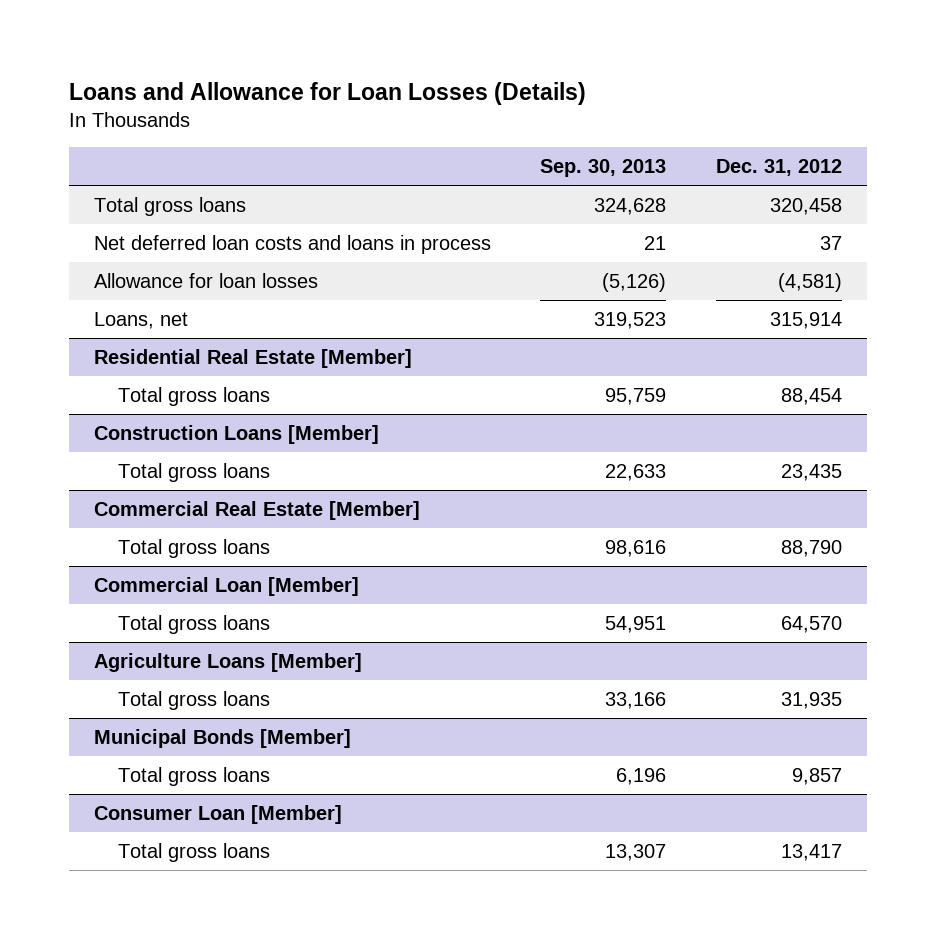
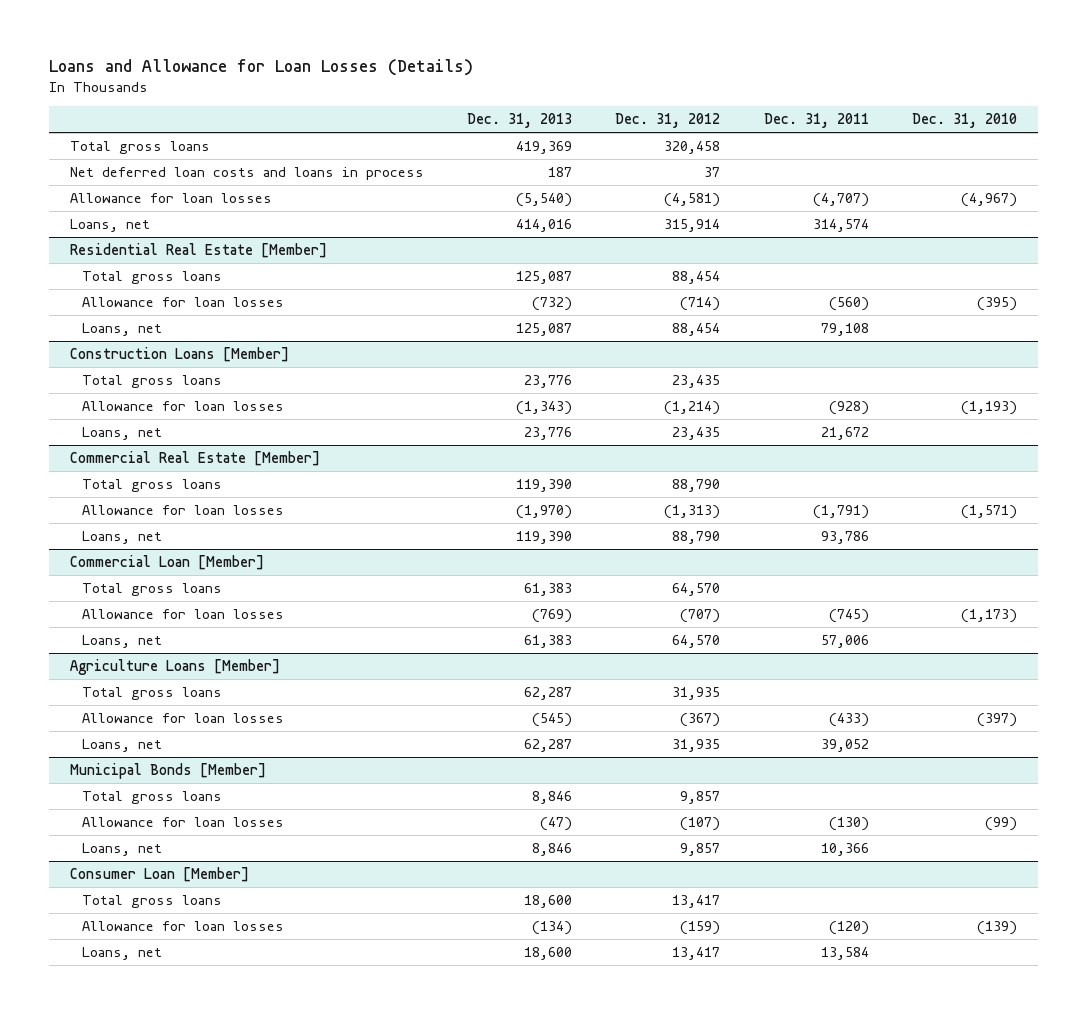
[540,159,667,178] Sep. 30, 2013 -> none
none -> [467,113,573,129] Dec. 31, 2013
none -> [763,113,869,129] Dec. 31, 2011
none -> [911,113,1017,129] Dec. 31, 2010
none -> [82,297,285,308] Allowance for loan losses
none -> [82,323,163,337] Loans, net
none -> [82,401,285,412] Allowance for loan losses
none -> [82,427,163,441] Loans, net
none -> [82,505,285,516] Allowance for loan losses
none -> [82,531,163,545] Loans, net
none -> [82,609,285,620] Allowance for loan losses
none -> [82,635,163,649] Loans, net
none -> [82,713,285,724] Allowance for loan losses
none -> [82,739,163,753] Loans, net
none -> [82,817,285,828] Allowance for loan losses
none -> [82,843,163,857] Loans, net
none -> [82,921,285,932] Allowance for loan losses
none -> [82,947,163,961] Loans, net

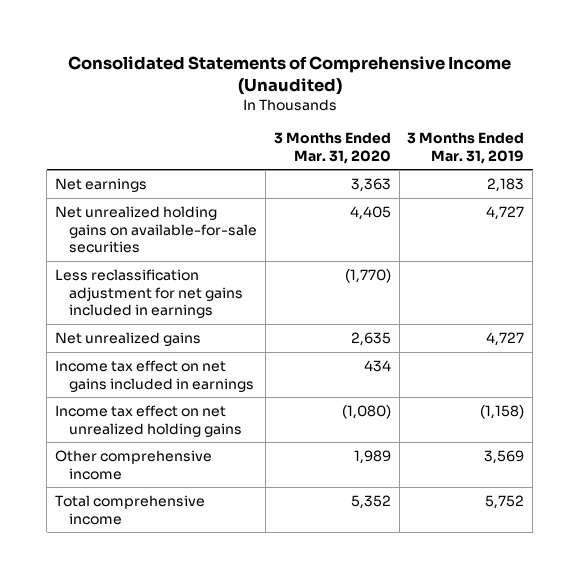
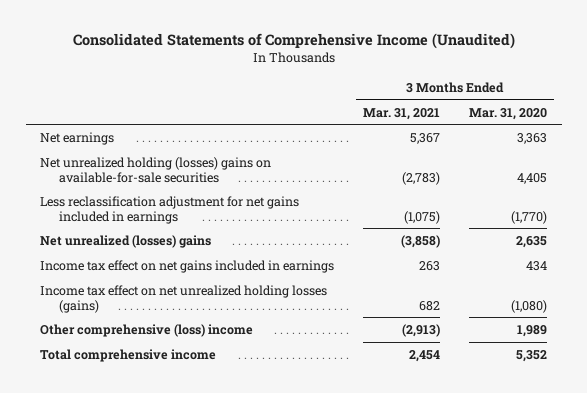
[407,131,525,164] 3 Months Ended Mar. 31, 2019 -> none
none -> [363,107,441,120] Mar. 31, 2021
[54,205,258,254] Net unrealized holding gains on available-for-sale securities -> [40,156,272,183] Net unrealized holding (losses) gains on available-for-sale securities
[54,331,201,346] Net unrealized gains -> [40,234,212,248] Net unrealized (losses) gains
[54,404,243,437] Income tax effect on net unrealized holding gains -> [40,284,328,313] Income tax effect on net unrealized holding losses (gains)
[54,449,212,480] Other comprehensive income -> [40,323,254,337] Other comprehensive (loss) income

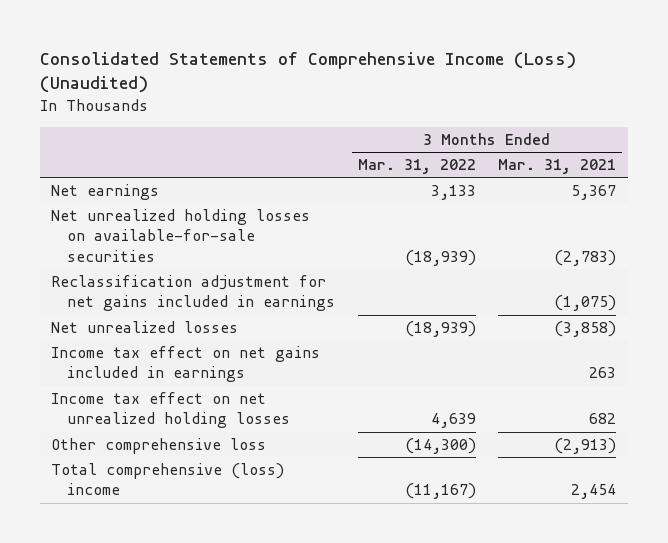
[72,33,515,50] Consolidated Statements of Comprehensive Income (Unaudited) -> [40,51,577,94] Consolidated Statements of Comprehensive Income (Loss) (Unaudited)
[469,107,548,120] Mar. 31, 2020 -> none
none -> [357,159,476,175] Mar. 31, 2022
[40,156,272,183] Net unrealized holding (losses) gains on available-for-sale securities -> [51,209,311,262] Net unrealized holding losses on available-for-sale securities
[40,195,300,224] Less reclassification adjustment for net gains included in earnings -> [51,275,336,312] Reclassification adjustment for net gains included in earnings
[40,234,212,248] Net unrealized (losses) gains -> [51,321,239,334] Net unrealized losses
[40,284,328,313] Income tax effect on net unrealized holding losses (gains) -> [51,392,291,429] Income tax effect on net unrealized holding losses
[40,323,254,337] Other comprehensive (loss) income -> [51,438,267,455] Other comprehensive loss
[40,348,217,362] Total comprehensive income -> [51,463,285,496] Total comprehensive (loss) income

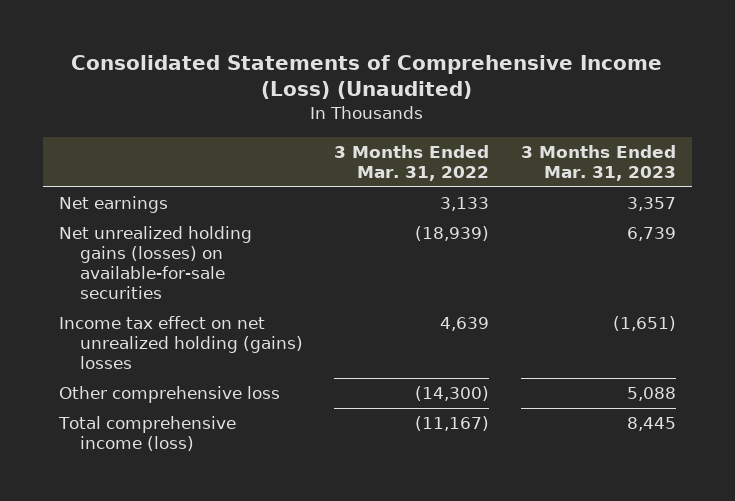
[498,159,617,175] Mar. 31, 2021 -> none
none -> [520,144,676,181] 3 Months Ended Mar. 31, 2023
[51,275,336,312] Reclassification adjustment for net gains included in earnings -> none
[51,321,239,334] Net unrealized losses -> none
[51,346,321,383] Income tax effect on net gains included in earnings -> none
[51,209,311,262] Net unrealized holding losses on available-for-sale securities -> [58,226,252,300] Net unrealized holding gains (losses) on available-for-sale securities
[51,392,291,429] Income tax effect on net unrealized holding losses -> [58,316,303,370] Income tax effect on net unrealized holding (gains) losses
[51,463,285,496] Total comprehensive (loss) income -> [57,416,236,452] Total comprehensive income (loss)

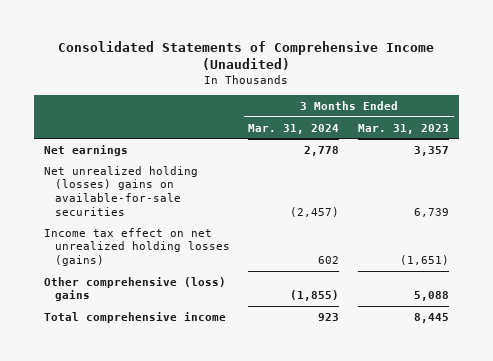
[71,54,663,100] Consolidated Statements of Comprehensive Income (Loss) (Unaudited) -> [58,40,435,70] Consolidated Statements of Comprehensive Income (Unaudited)
[334,144,490,181] 3 Months Ended Mar. 31, 2022 -> none
none -> [248,123,340,134] Mar. 31, 2024
[58,226,252,300] Net unrealized holding gains (losses) on available-for-sale securities -> [43,165,198,216] Net unrealized holding (losses) gains on available-for-sale securities
[58,316,303,370] Income tax effect on net unrealized holding (gains) losses -> [43,227,230,267] Income tax effect on net unrealized holding losses (gains)
[58,386,280,404] Other comprehensive loss -> [43,276,226,302] Other comprehensive (loss) gains
[57,416,236,452] Total comprehensive income (loss) -> [43,311,226,323] Total comprehensive income

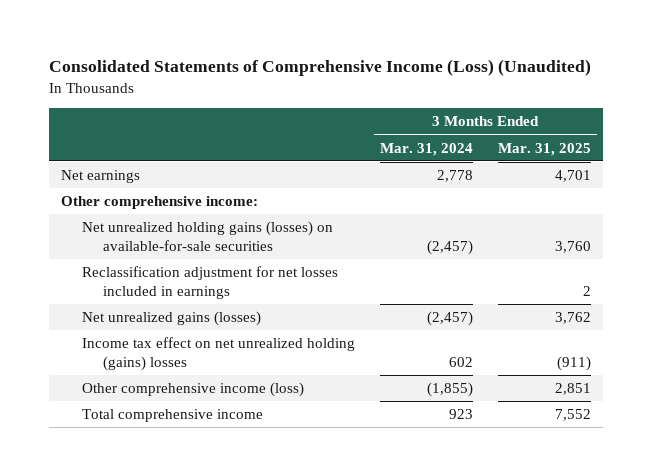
[58,40,435,70] Consolidated Statements of Comprehensive Income (Unaudited) -> [48,59,591,77] Consolidated Statements of Comprehensive Income (Loss) (Unaudited)
[358,123,450,134] Mar. 31, 2023 -> none
none -> [497,142,591,156] Mar. 31, 2025
none -> [61,196,259,210] Other comprehensive income:
[43,165,198,216] Net unrealized holding (losses) gains on available-for-sale securities -> [82,221,334,252] Net unrealized holding gains (losses) on available-for-sale securities
none -> [82,266,339,300] Reclassification adjustment for net losses included in earnings
none -> [82,311,262,327] Net unrealized gains (losses)
[43,227,230,267] Income tax effect on net unrealized holding losses (gains) -> [82,337,356,372] Income tax effect on net unrealized holding (gains) losses
[43,276,226,302] Other comprehensive (loss) gains -> [82,382,305,398] Other comprehensive income (loss)

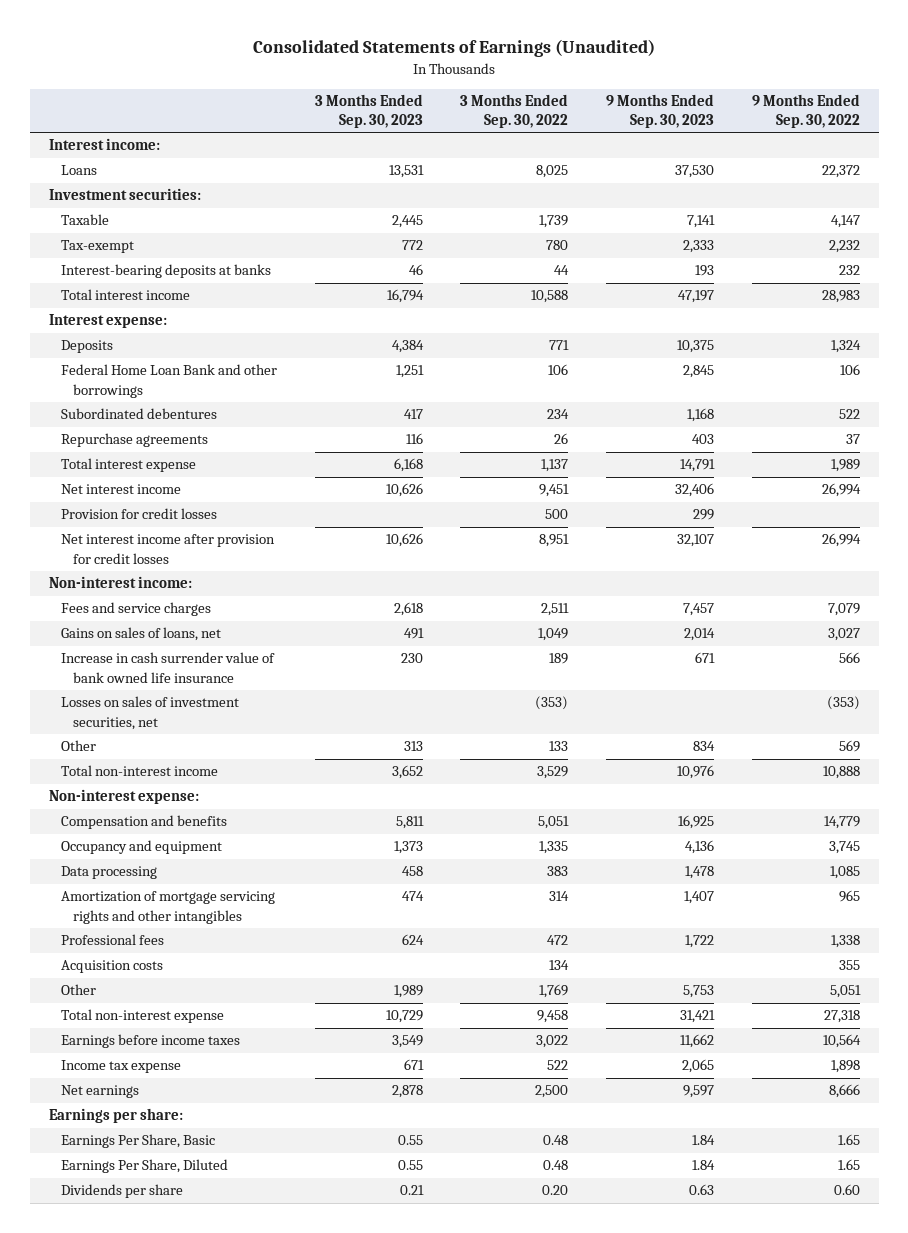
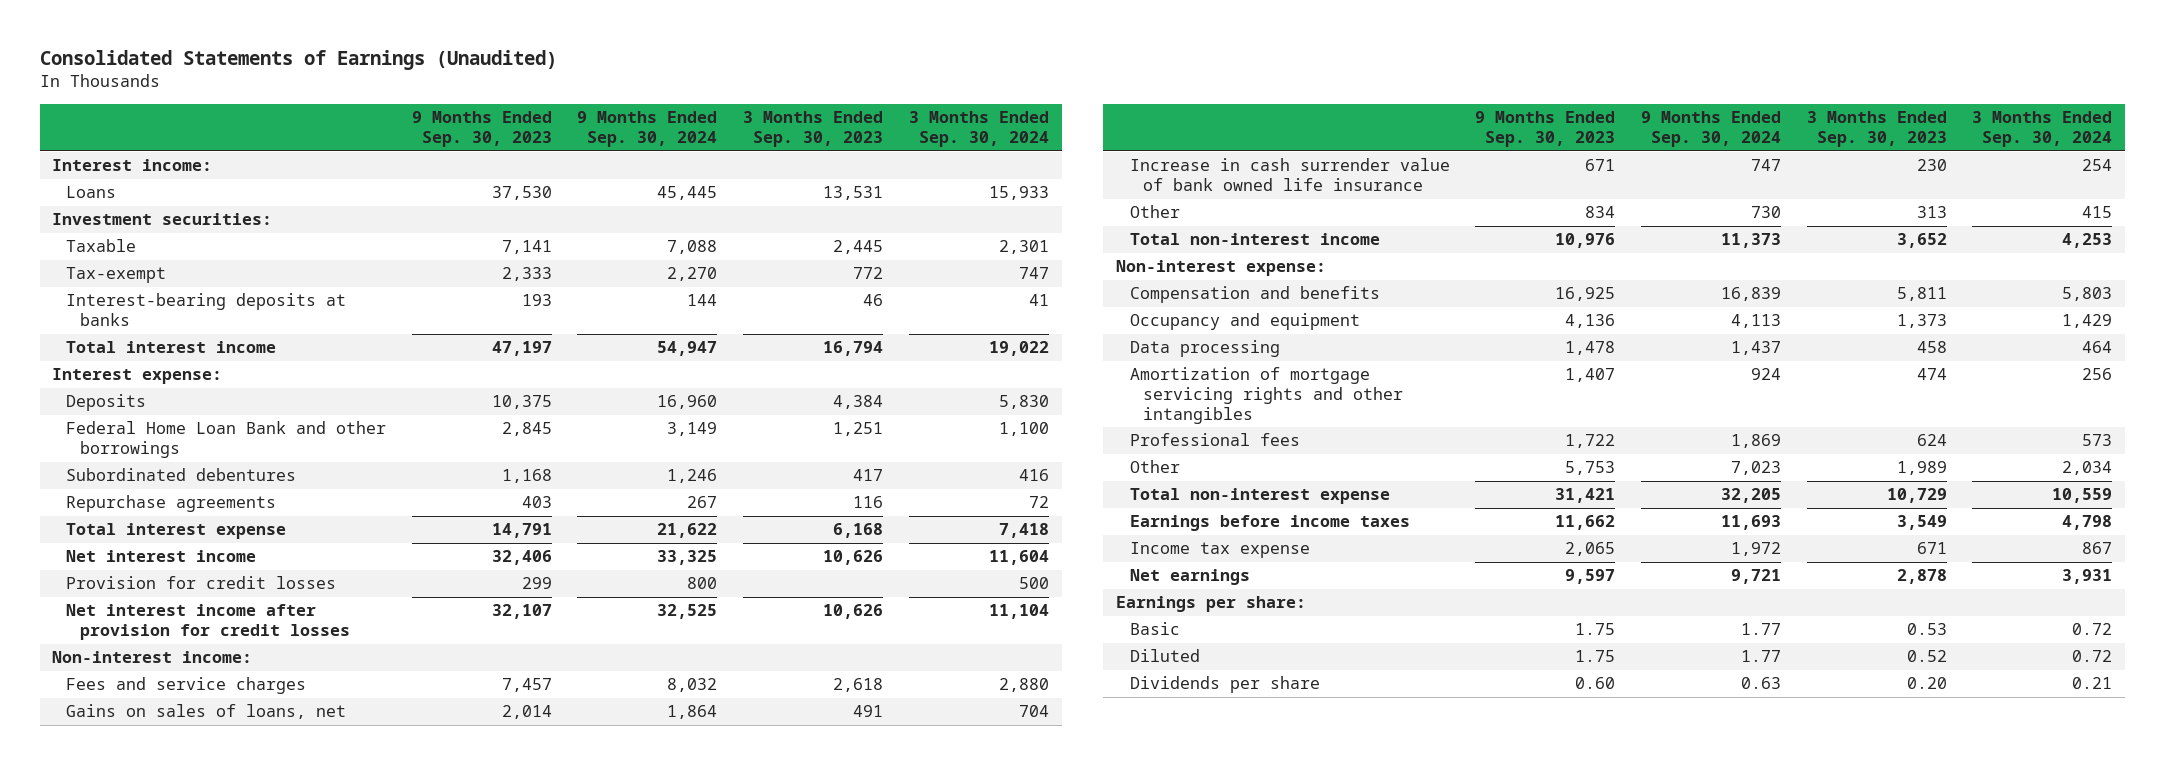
[460,94,569,129] 3 Months Ended Sep. 30, 2022 -> none
[751,94,860,129] 9 Months Ended Sep. 30, 2022 -> none
none -> [577,111,718,148] 9 Months Ended Sep. 30, 2024
none -> [908,111,1049,148] 3 Months Ended Sep. 30, 2024
[60,696,239,730] Losses on sales of investment securities, net -> none
[60,960,163,974] Acquisition costs -> none
[60,1134,215,1149] Earnings Per Share, Basic -> [1129,622,1180,636] Basic
[397,1135,423,1146] 0.55 -> [1906,623,1947,636] 0.53
[692,1135,716,1146] 1.84 -> [1575,623,1616,636] 1.75
[60,1159,228,1174] Earnings Per Share, Diluted -> [1129,649,1200,663] Diluted
[397,1160,423,1171] 0.55 -> [1906,650,1947,663] 0.52
[692,1160,716,1171] 1.84 -> [1575,650,1616,663] 1.75
[399,1185,424,1196] 0.21 -> [1906,677,1947,690] 0.20
[689,1184,715,1196] 0.63 -> [1575,677,1616,690] 0.60

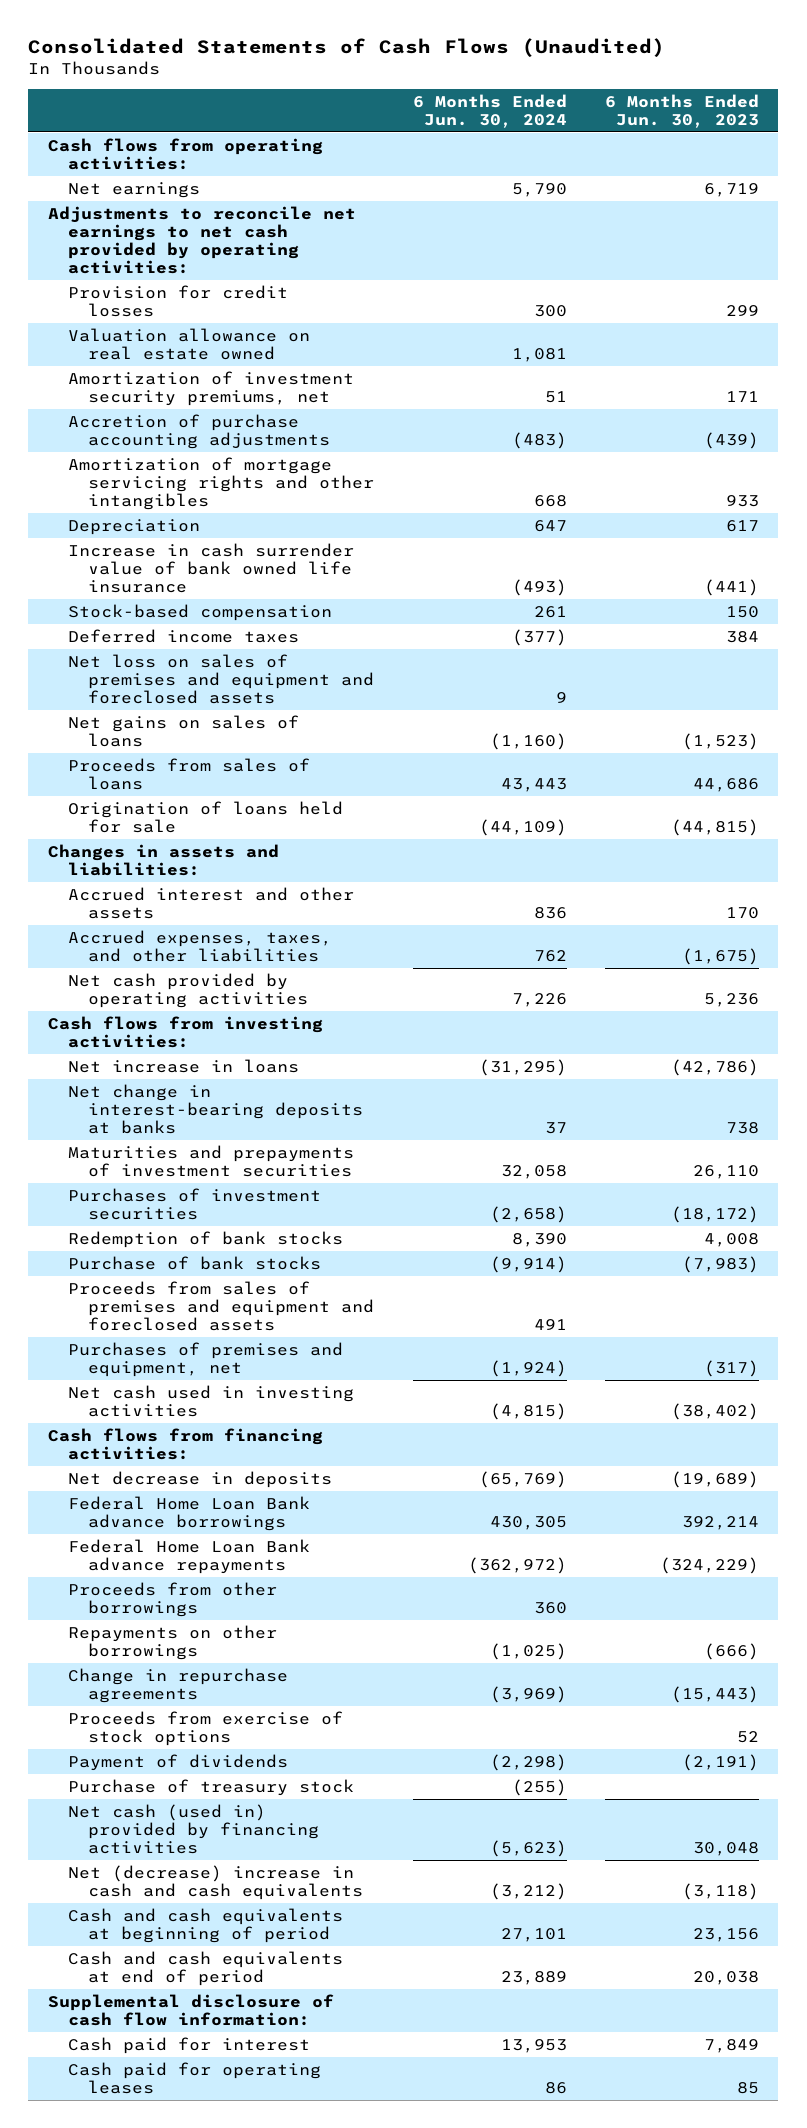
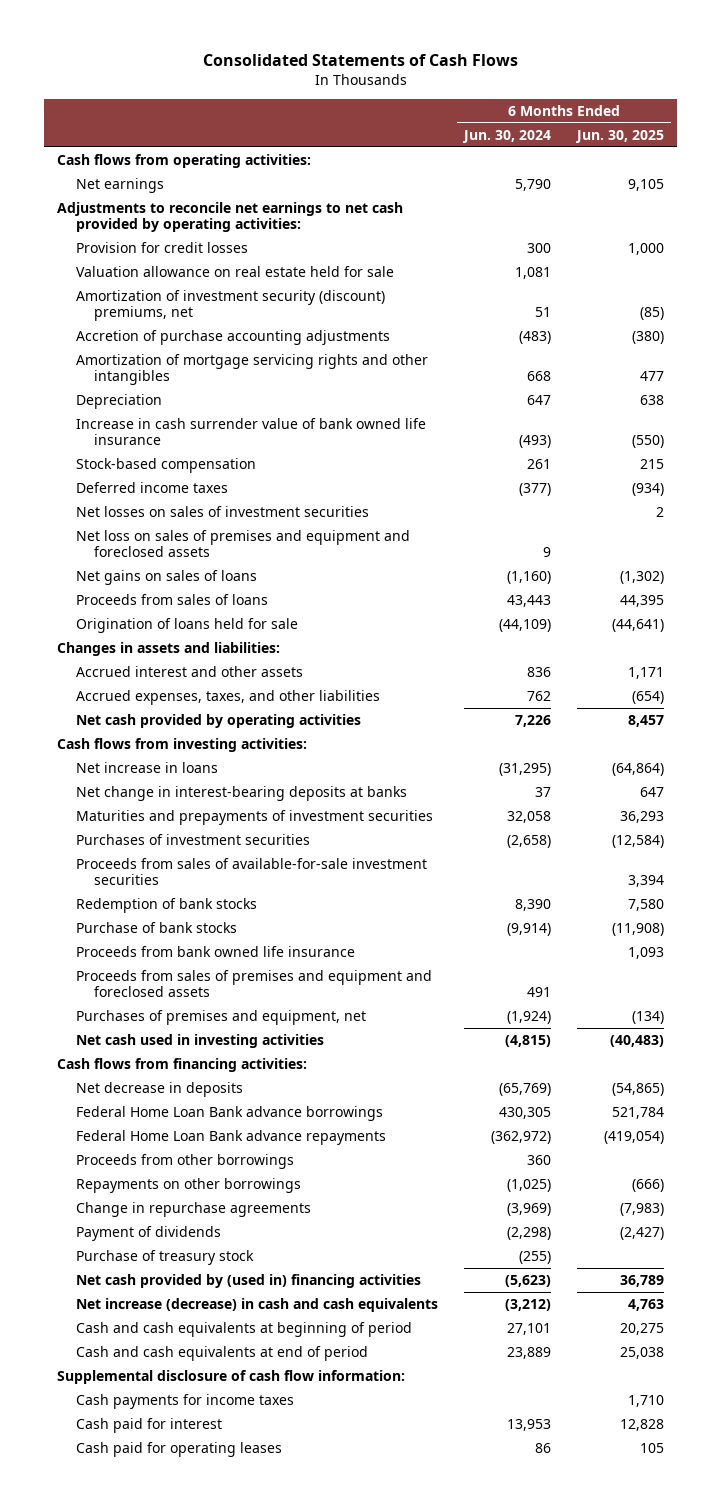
[28,37,666,57] Consolidated Statements of Cash Flows (Unaudited) -> [202,54,518,67] Consolidated Statements of Cash Flows
[605,94,760,128] 6 Months Ended Jun. 30, 2023 -> none
none -> [575,129,665,143] Jun. 30, 2025
[67,327,310,360] Valuation allowance on real estate owned -> [75,265,394,277] Valuation allowance on real estate held for sale
[67,370,354,406] Amortization of investment security premiums, net -> [75,289,385,322] Amortization of investment security (discount) premiums, net
none -> [75,505,369,517] Net losses on sales of investment securities
none -> [75,857,427,886] Proceeds from sales of available-for-sale investment securities
none -> [75,945,355,957] Proceeds from bank owned life insurance
[67,1710,343,1746] Proceeds from exercise of stock options -> none
[67,1803,320,1854] Net cash (used in) provided by financing activities -> [75,1273,421,1288] Net cash provided by (used in) financing activities
[67,1864,364,1900] Net (decrease) increase in cash and cash equivalents -> [75,1297,438,1312] Net increase (decrease) in cash and cash equivalents
none -> [75,1393,294,1409] Cash payments for income taxes

